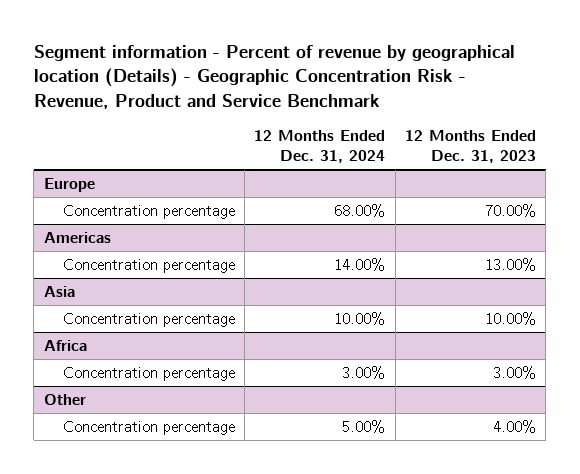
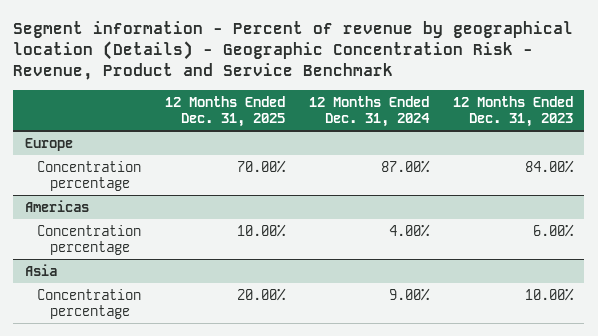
none -> [165,95,286,128] 12 Months Ended Dec. 31, 2025
[334,203,386,217] 68.00% -> [380,159,430,173] 87.00%
[485,203,537,217] 70.00% -> [524,159,574,173] 84.00%
[334,257,386,271] 14.00% -> [388,223,430,237] 4.00%
[485,257,537,271] 13.00% -> [532,223,574,237] 6.00%
[43,339,87,351] Africa -> none
[62,366,235,381] Concentration percentage -> none
[43,393,86,405] Other -> none
[62,420,235,435] Concentration percentage -> none
[334,311,386,325] 10.00% -> [388,287,430,301] 9.00%

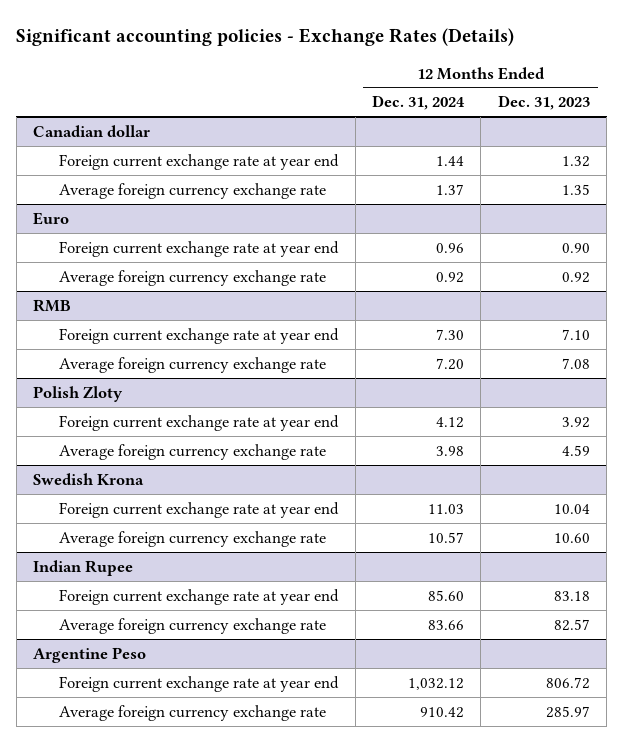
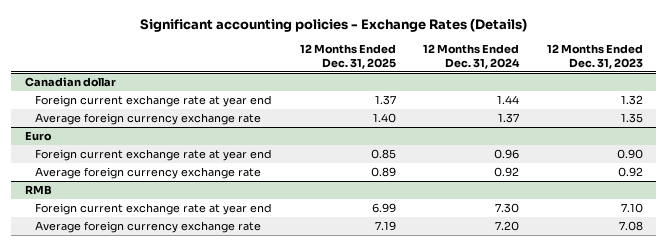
none -> [299,44,396,69] 12 Months Ended Dec. 31, 2025
[33,385,124,402] Polish Zloty -> none
[59,414,340,431] Foreign current exchange rate at year end -> none
[59,443,327,460] Average foreign currency exchange rate -> none
[33,472,145,485] Swedish Krona -> none
[59,501,340,518] Foreign current exchange rate at year end -> none
[59,530,327,547] Average foreign currency exchange rate -> none
[33,559,134,576] Indian Rupee -> none
[59,588,340,605] Foreign current exchange rate at year end -> none
[59,617,327,634] Average foreign currency exchange rate -> none
[33,646,147,663] Argentine Peso -> none
[59,675,340,692] Foreign current exchange rate at year end -> none
[59,704,327,721] Average foreign currency exchange rate -> none

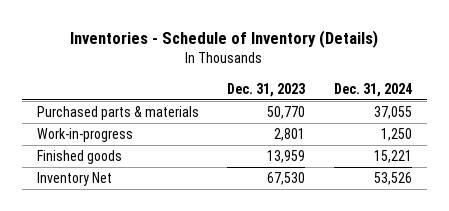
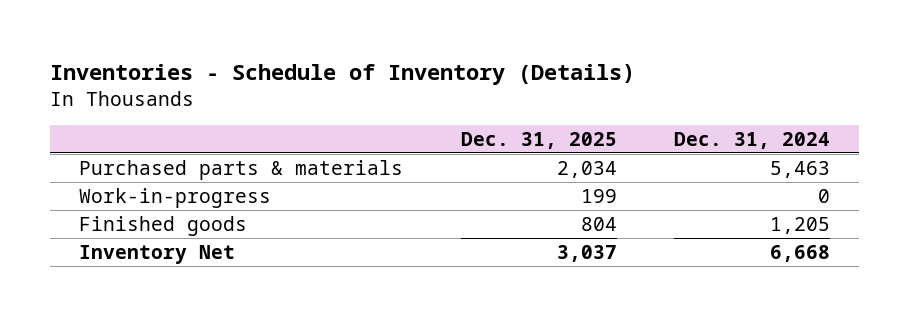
[227,82,306,97] Dec. 31, 2023 -> none
none -> [460,132,617,150] Dec. 31, 2025
[374,106,413,120] 37,055 -> [770,160,831,178] 5,463
[381,128,413,142] 1,250 -> [818,188,831,203] 0
[374,150,413,164] 15,221 -> [770,216,831,234] 1,205
[374,172,413,186] 53,526 -> [770,244,831,262] 6,668

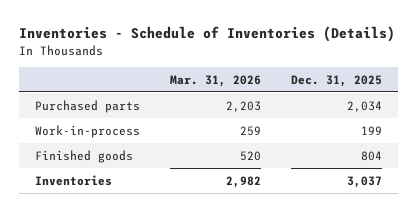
[49,63,635,85] Inventories - Schedule of Inventory (Details) -> [19,26,396,43] Inventories - Schedule of Inventories (Details)
[674,132,831,150] Dec. 31, 2024 -> none
none -> [169,74,261,87] Mar. 31, 2026
[78,159,403,180] Purchased parts & materials -> [34,99,140,113] Purchased parts
[78,187,271,208] Work-in-progress -> [34,124,140,138] Work-in-process
[78,244,235,264] Inventory Net -> [34,174,112,186] Inventories

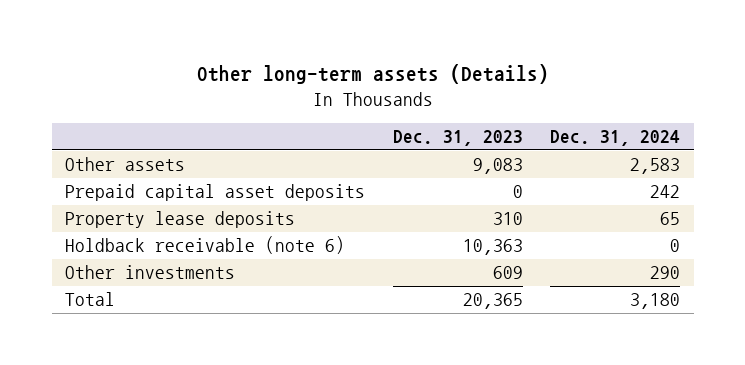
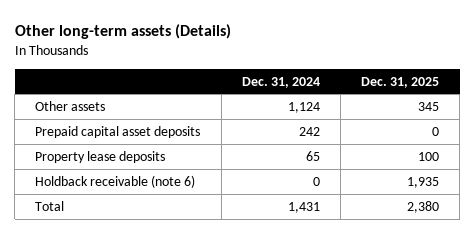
[392,130,523,147] Dec. 31, 2023 -> none
none -> [360,76,439,88] Dec. 31, 2025
[630,158,681,175] 2,583 -> [287,101,320,113] 1,124
[65,265,236,280] Other investments -> none
[630,293,681,310] 3,180 -> [287,201,320,213] 1,431

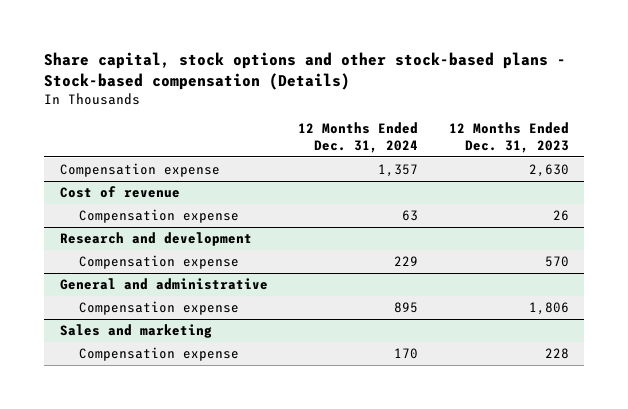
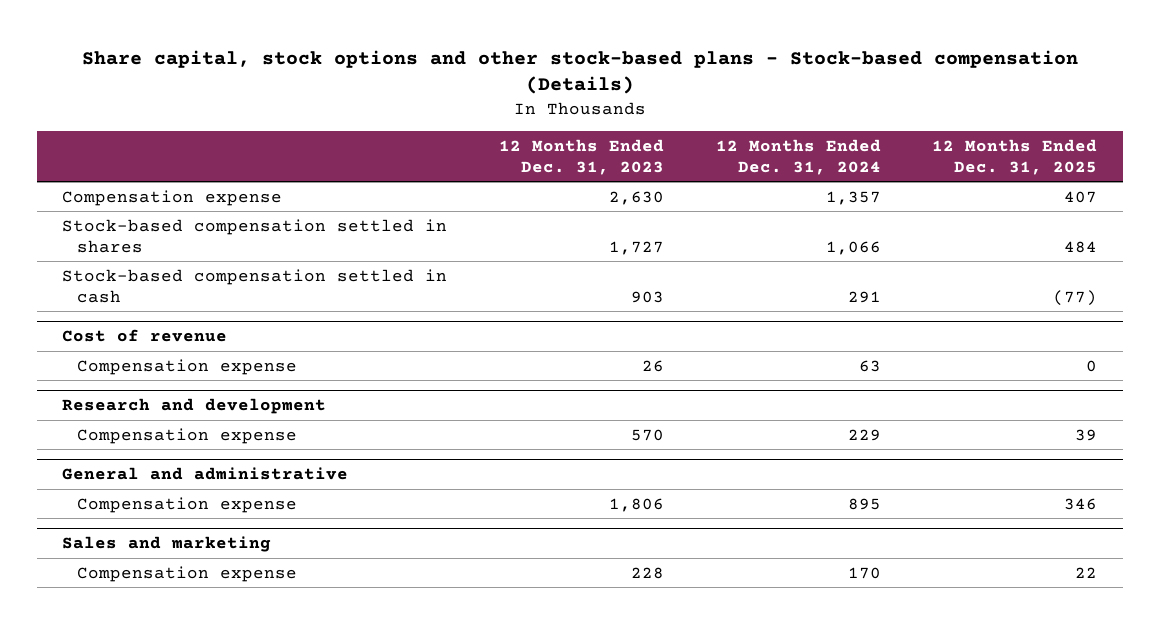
none -> [932,138,1098,175] 12 Months Ended Dec. 31, 2025
none -> [62,218,448,253] Stock-based compensation settled in shares
none -> [62,268,448,303] Stock-based compensation settled in cash

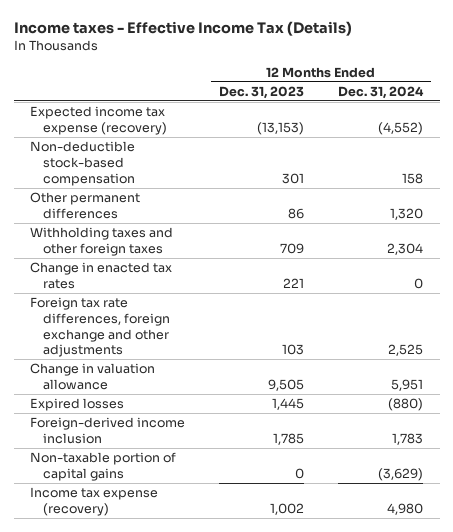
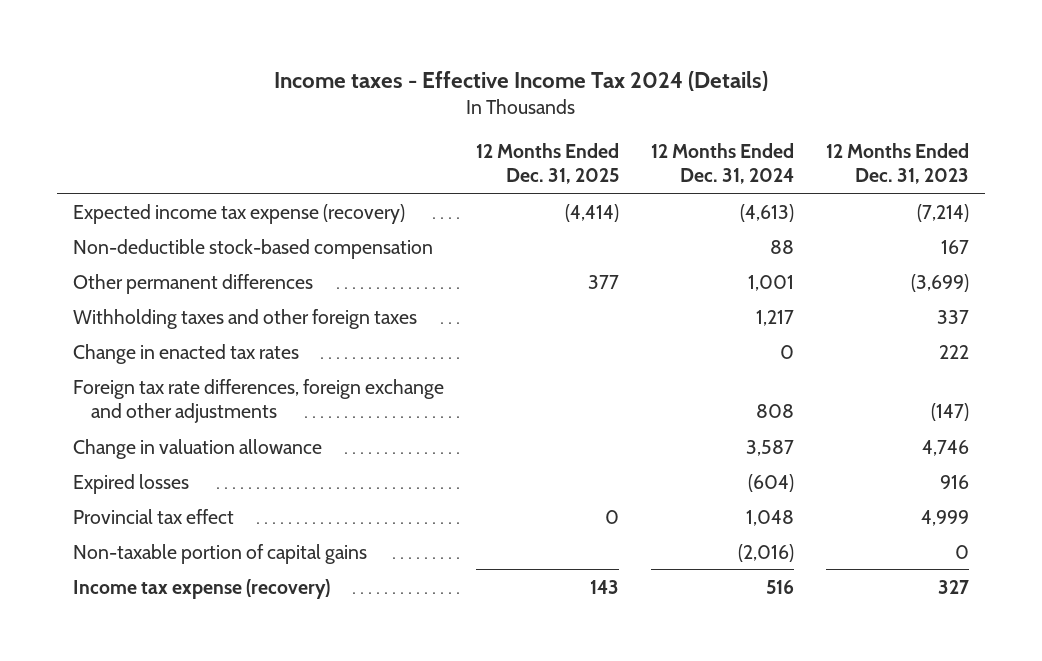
[13,21,352,37] Income taxes - Effective Income Tax (Details) -> [274,70,769,91] Income taxes - Effective Income Tax 2024 (Details)
none -> [475,143,619,185] 12 Months Ended Dec. 31, 2025
[30,417,186,444] Foreign-derived income inclusion -> none
[257,121,305,135] (13,153) -> [917,203,970,222] (7,214)
[377,121,423,135] (4,552) -> [740,203,795,222] (4,613)
[282,172,305,184] 301 -> [941,239,970,254] 167
[401,172,423,184] 158 -> [770,239,795,254] 88
[288,207,305,219] 86 -> [911,273,970,292] (3,699)
[389,207,423,220] 1,320 -> [748,274,795,291] 1,001
[280,242,305,254] 709 -> [937,309,970,324] 337
[386,242,423,255] 2,304 -> [756,309,795,326] 1,217
[283,277,305,288] 221 -> [939,344,970,359] 222
[282,344,305,356] 103 -> [931,402,970,421] (147)
[387,344,423,357] 2,525 -> [756,403,795,418] 808
[268,378,305,391] 9,505 -> [922,439,970,456] 4,746
[390,378,423,391] 5,951 -> [746,439,795,456] 3,587
[272,398,305,411] 1,445 -> [940,474,970,489] 916
[387,398,423,412] (880) -> [748,473,795,492] (604)
none -> [73,508,235,524] Provincial tax effect
[377,467,423,481] (3,629) -> [738,543,795,562] (2,016)
[270,502,305,515] 1,002 -> [938,579,970,594] 327
[386,502,423,515] 4,980 -> [766,579,795,594] 516

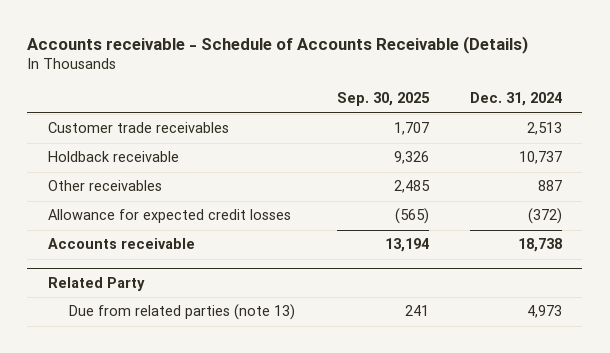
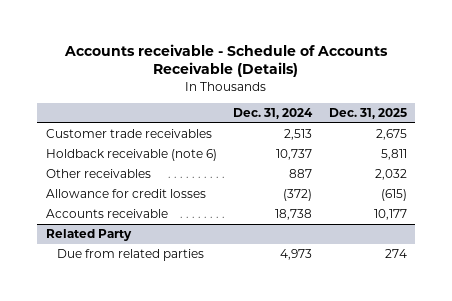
[336,92,430,107] Sep. 30, 2025 -> none
none -> [328,107,407,119] Dec. 31, 2025
[48,151,180,163] Holdback receivable -> [45,149,217,162] Holdback receivable (note 6)
[48,209,292,224] Allowance for expected credit losses -> [45,189,206,199] Allowance for credit losses
[69,304,296,321] Due from related parties (note 13) -> [57,249,205,262] Due from related parties

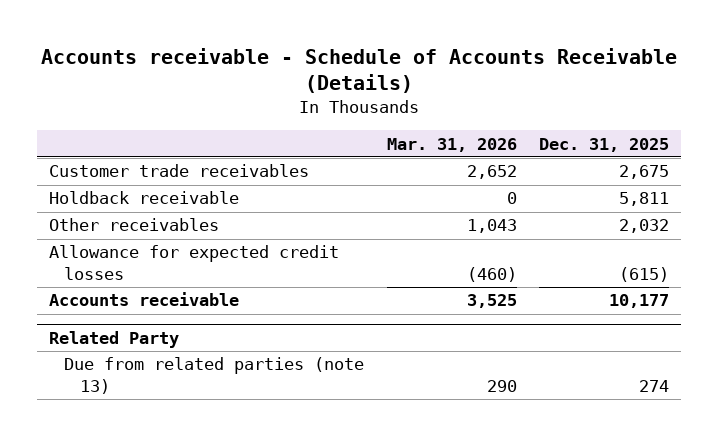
[233,107,314,119] Dec. 31, 2024 -> none
none -> [386,137,517,152] Mar. 31, 2026
[45,149,217,162] Holdback receivable (note 6) -> [48,191,239,205] Holdback receivable
[45,189,206,199] Allowance for credit losses -> [48,245,339,280] Allowance for expected credit losses
[57,249,205,262] Due from related parties -> [64,357,365,394] Due from related parties (note 13)

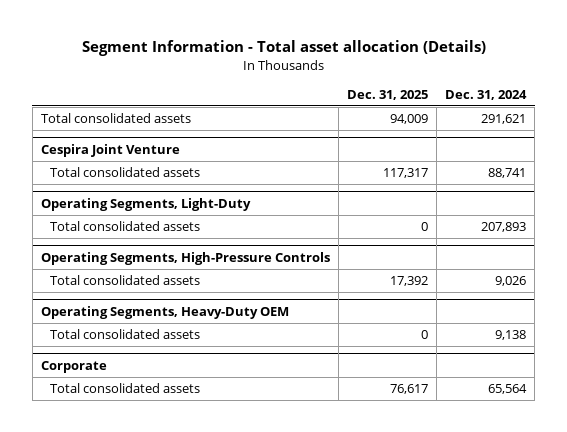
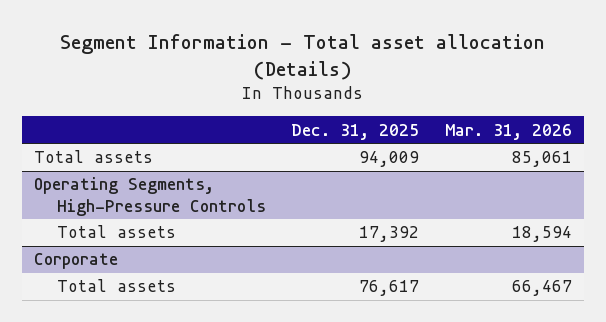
[445,89,528,100] Dec. 31, 2024 -> none
none -> [444,123,572,140] Mar. 31, 2026
[40,143,180,157] Cespira Joint Venture -> none
[50,167,201,178] Total consolidated assets -> none
[40,197,251,211] Operating Segments, Light-Duty -> none
[50,221,201,232] Total consolidated assets -> none
[40,113,191,124] Total consolidated assets -> [34,150,154,164] Total assets
[40,305,289,319] Operating Segments, Heavy-Duty OEM -> none
[50,329,201,340] Total consolidated assets -> none
[50,275,201,286] Total consolidated assets -> [56,225,176,239] Total assets
[50,383,201,394] Total consolidated assets -> [56,279,176,293] Total assets

